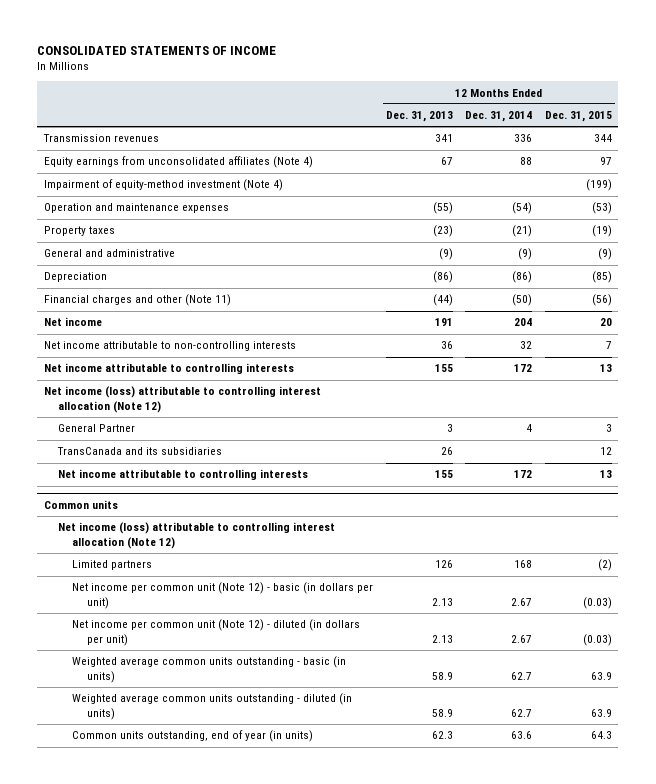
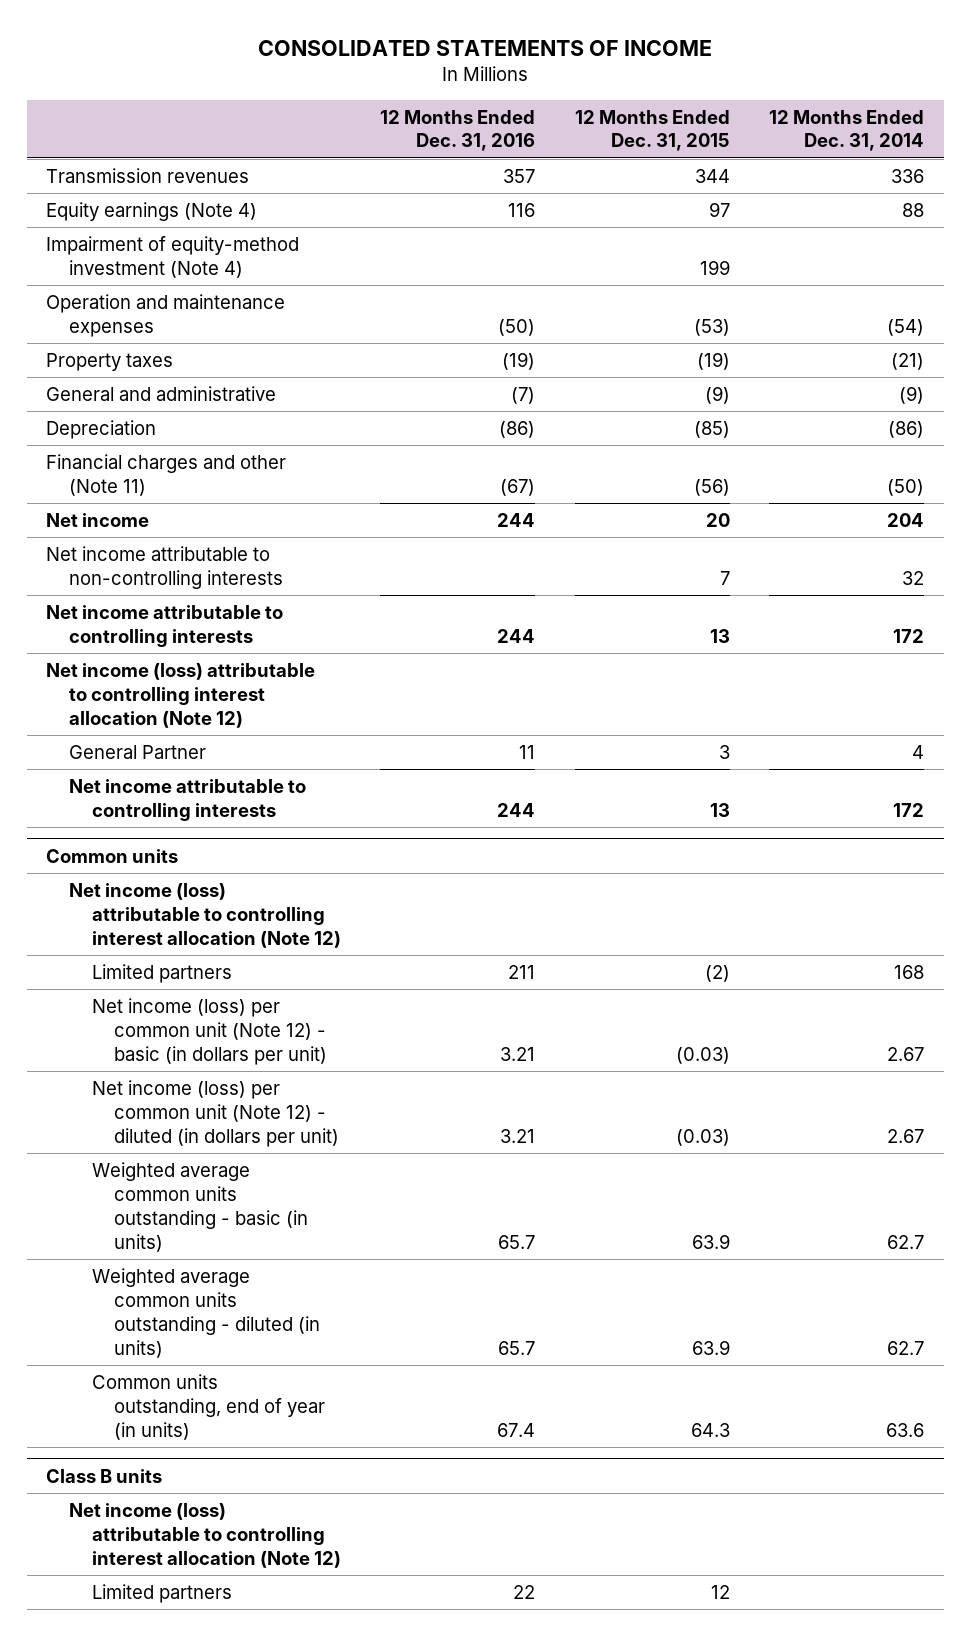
[385,111,453,123] Dec. 31, 2013 -> none
none -> [380,109,536,152] 12 Months Ended Dec. 31, 2016
[43,156,313,169] Equity earnings from unconsolidated affiliates (Note 4) -> [46,201,258,221] Equity earnings (Note 4)
[586,179,613,192] (199) -> [699,259,730,275] 199
[56,447,222,456] TransCanada and its subsidiaries -> none
[72,582,374,609] Net income per common unit (Note 12) - basic (in dollars per unit) -> [91,997,328,1065] Net income (loss) per common unit (Note 12) - basic (in dollars per unit)
[72,619,361,646] Net income per common unit (Note 12) - diluted (in dollars per unit) -> [91,1079,340,1147] Net income (loss) per common unit (Note 12) - diluted (in dollars per unit)
none -> [46,1468,163,1483] Class B units
none -> [69,1502,341,1568] Net income (loss) attributable to controlling interest allocation (Note 12)
none -> [91,1583,232,1603] Limited partners

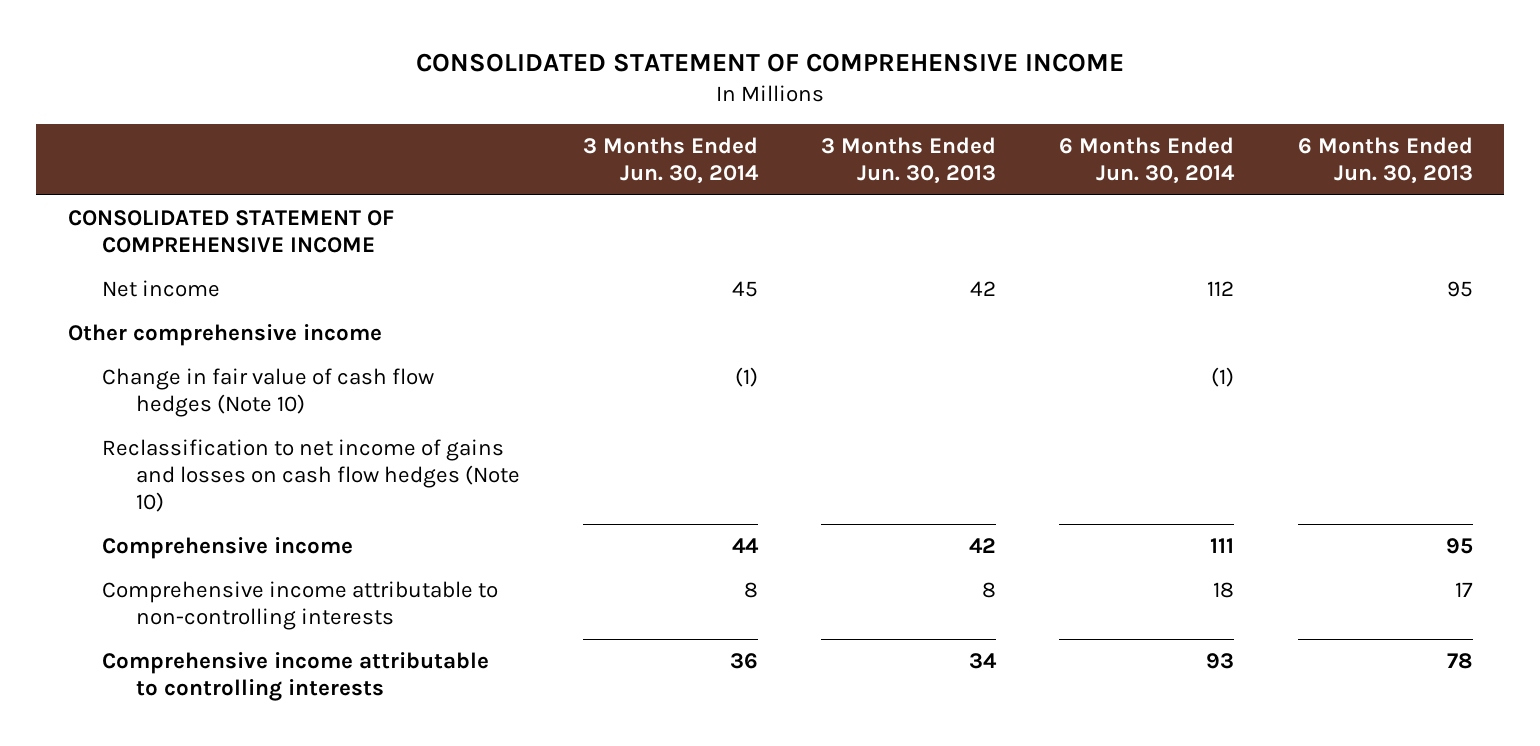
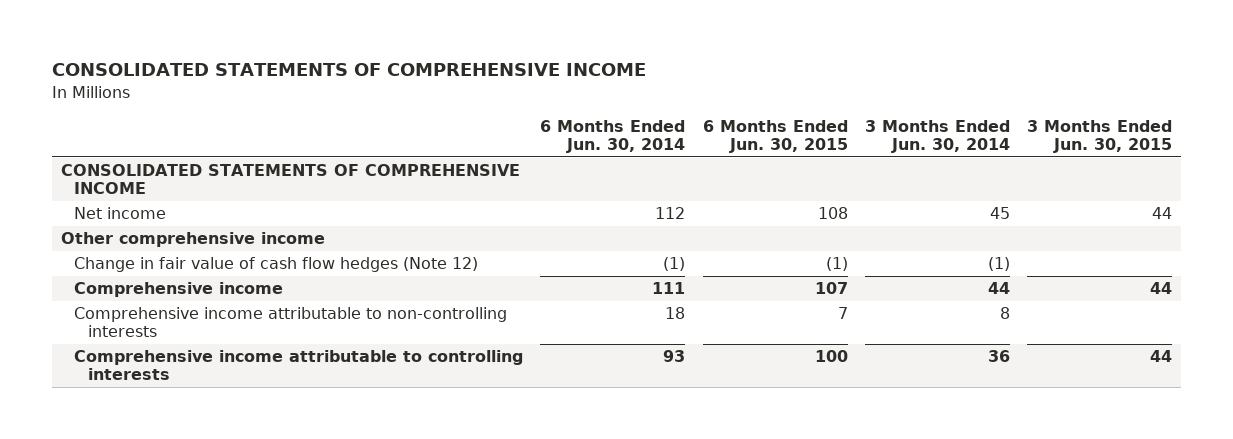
[416,52,1125,72] CONSOLIDATED STATEMENT OF COMPREHENSIVE INCOME -> [51,63,646,77] CONSOLIDATED STATEMENTS OF COMPREHENSIVE INCOME
[821,136,997,184] 3 Months Ended Jun. 30, 2013 -> none
[1297,136,1473,184] 6 Months Ended Jun. 30, 2013 -> none
none -> [702,119,848,154] 6 Months Ended Jun. 30, 2015
none -> [1026,119,1172,154] 3 Months Ended Jun. 30, 2015
[67,210,394,254] CONSOLIDATED STATEMENT OF COMPREHENSIVE INCOME -> [60,164,520,195] CONSOLIDATED STATEMENTS OF COMPREHENSIVE INCOME
[101,439,520,513] Reclassification to net income of gains and losses on cash flow hedges (Note 10) -> none
[101,368,434,418] Change in fair value of cash flow hedges (Note 10) -> [74,257,479,273] Change in fair value of cash flow hedges (Note 12)

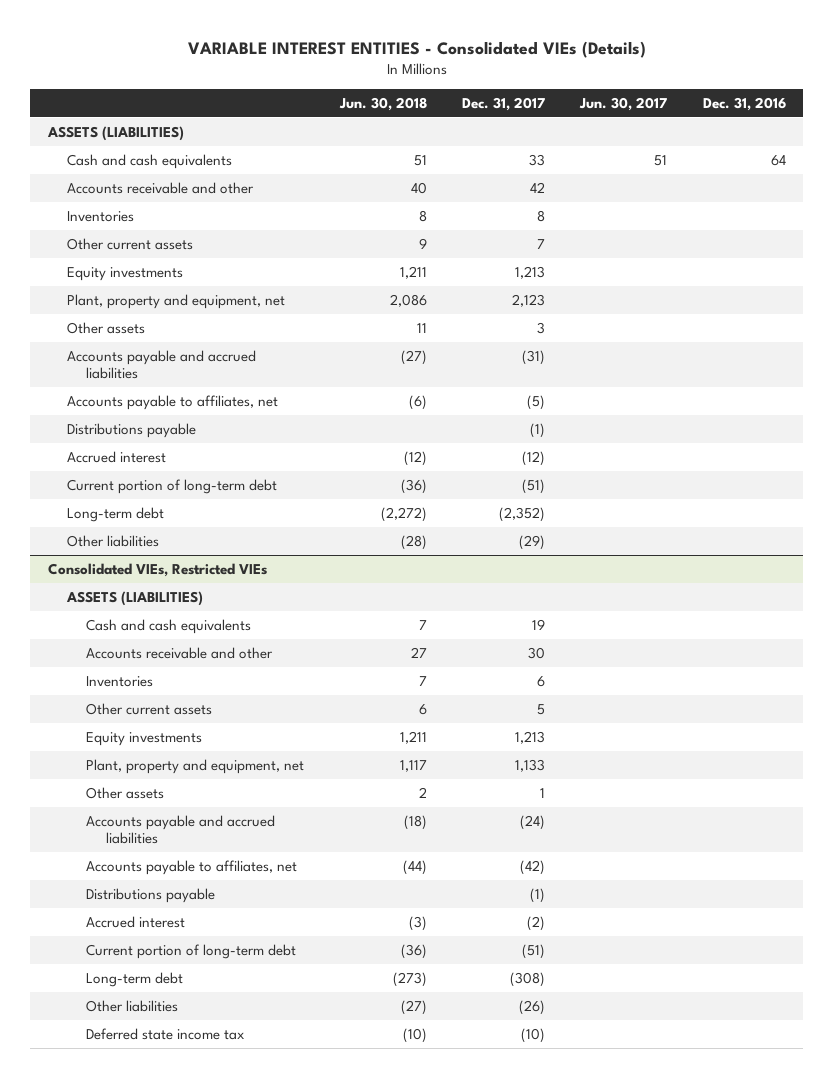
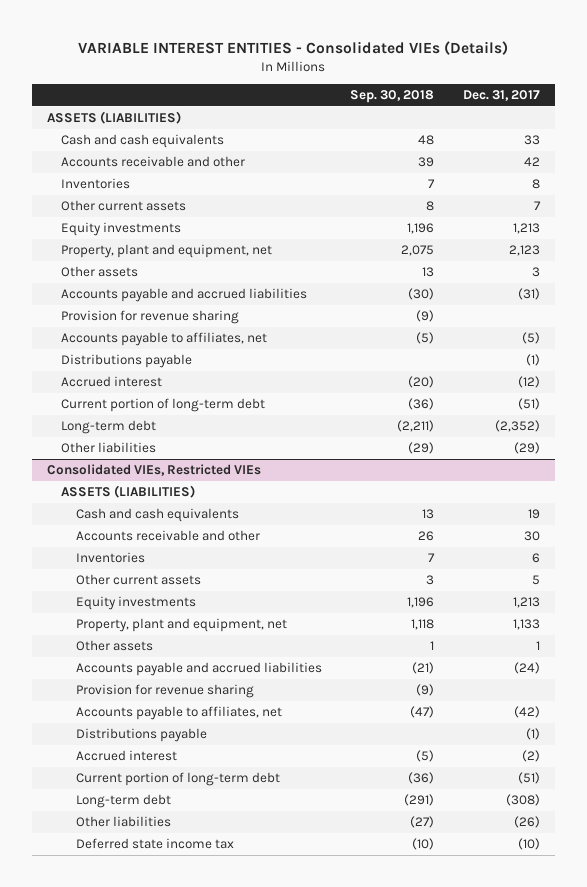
[338,96,427,111] Jun. 30, 2018 -> none
[579,96,668,111] Jun. 30, 2017 -> none
[702,96,786,111] Dec. 31, 2016 -> none
none -> [350,90,435,104] Sep. 30, 2018
[67,293,286,309] Plant, property and equipment, net -> [61,244,273,259] Property, plant and equipment, net
none -> [61,310,240,325] Provision for revenue sharing
[86,758,305,774] Plant, property and equipment, net -> [75,618,287,633] Property, plant and equipment, net
none -> [75,684,254,699] Provision for revenue sharing

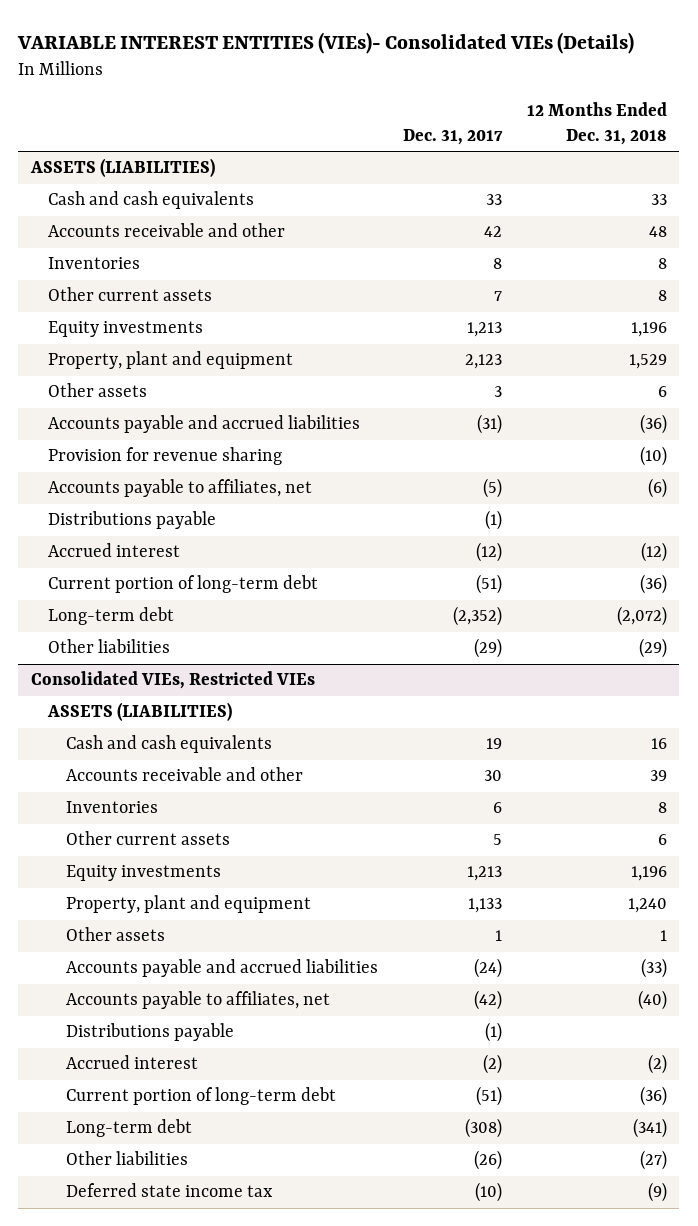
[78,40,509,55] VARIABLE INTEREST ENTITIES - Consolidated VIEs (Details) -> [17,31,635,54] VARIABLE INTEREST ENTITIES (VIEs)- Consolidated VIEs (Details)
[350,90,435,104] Sep. 30, 2018 -> none
none -> [526,102,667,146] 12 Months Ended Dec. 31, 2018
[61,244,273,259] Property, plant and equipment, net -> [48,351,294,370] Property, plant and equipment
[75,618,287,633] Property, plant and equipment, net -> [65,895,311,914] Property, plant and equipment
[75,684,254,699] Provision for revenue sharing -> none

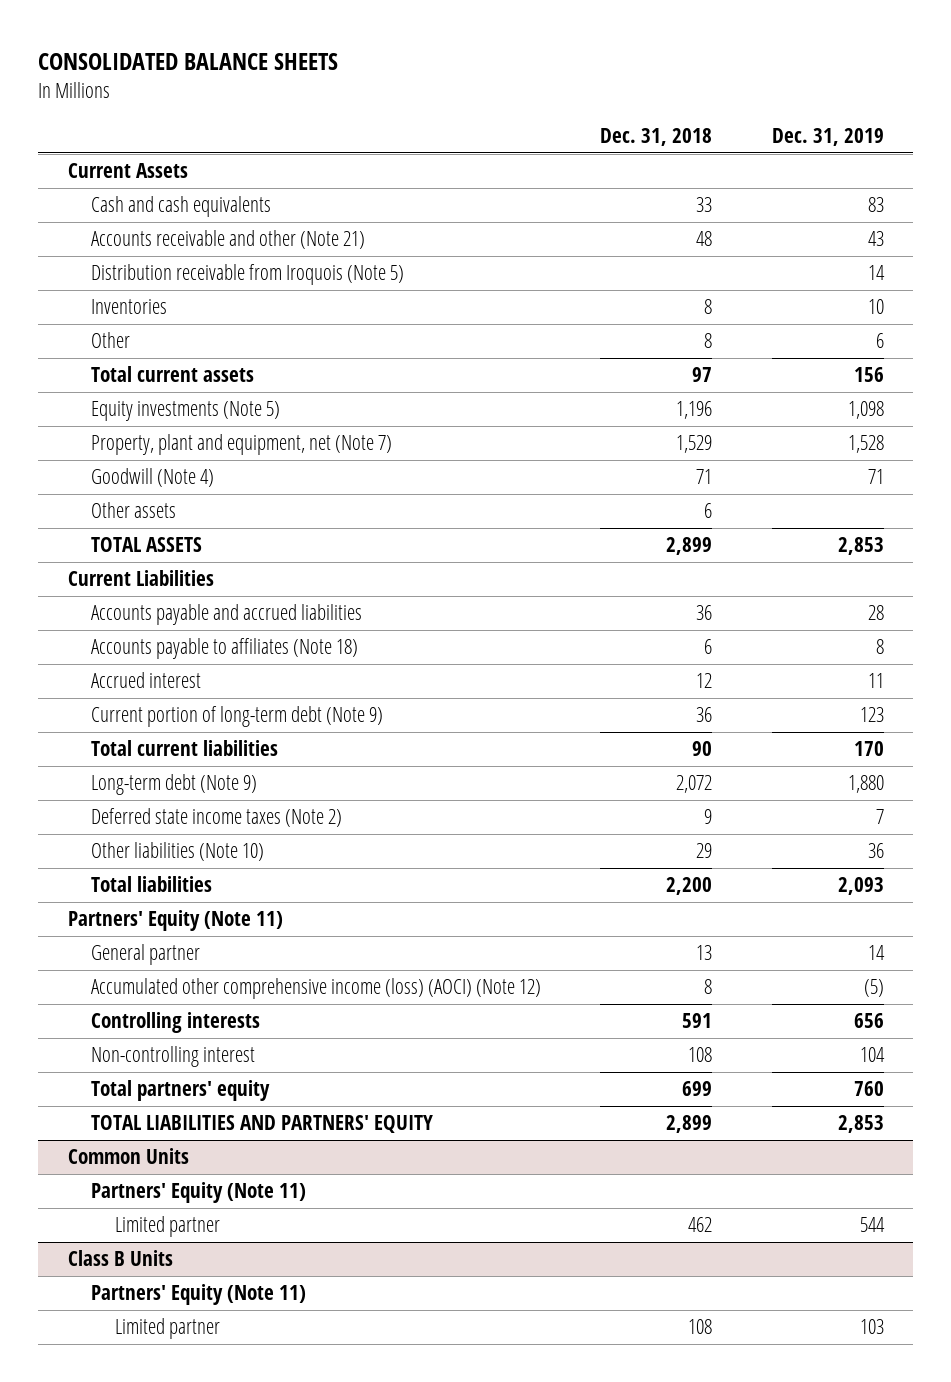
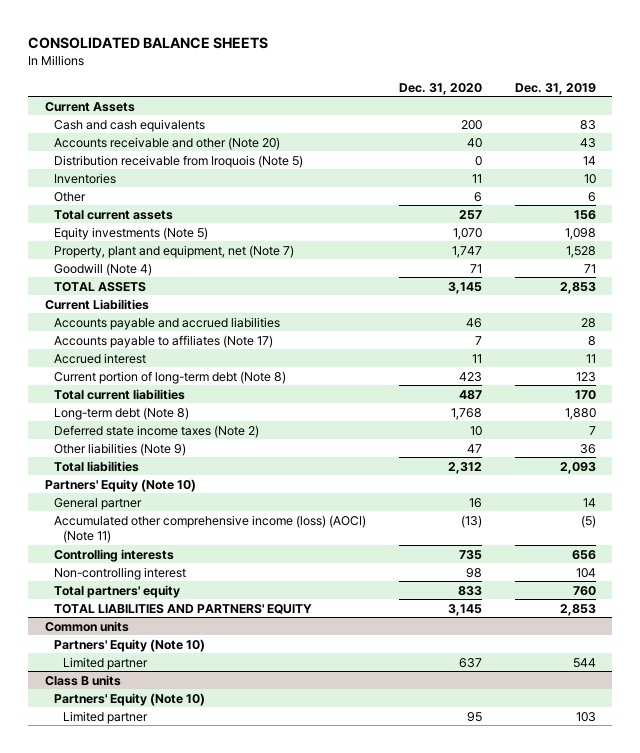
[600,128,713,147] Dec. 31, 2018 -> none
none -> [398,82,482,95] Dec. 31, 2020
[91,230,366,250] Accounts receivable and other (Note 21) -> [53,136,280,150] Accounts receivable and other (Note 20)
[91,502,177,519] Other assets -> none
[91,638,359,660] Accounts payable to affiliates (Note 18) -> [53,334,273,348] Accounts payable to affiliates (Note 17)
[91,706,384,728] Current portion of long-term debt (Note 9) -> [53,370,286,384] Current portion of long-term debt (Note 8)
[91,774,258,796] Long-term debt (Note 9) -> [53,406,189,420] Long-term debt (Note 8)
[91,842,265,862] Other liabilities (Note 10) -> [53,442,186,456] Other liabilities (Note 9)
[67,910,283,932] Partners' Equity (Note 11) -> [44,478,196,492] Partners' Equity (Note 10)
[91,978,542,1000] Accumulated other comprehensive income (loss) (AOCI) (Note 12) -> [53,514,366,544] Accumulated other comprehensive income (loss) (AOCI) (Note 11)
[67,1148,189,1165] Common Units -> [44,620,129,632] Common units
[91,1182,307,1204] Partners' Equity (Note 11) -> [53,638,205,652] Partners' Equity (Note 10)
[67,1250,173,1267] Class B Units -> [44,674,121,686] Class B units
[91,1284,307,1306] Partners' Equity (Note 11) -> [53,692,205,706] Partners' Equity (Note 10)

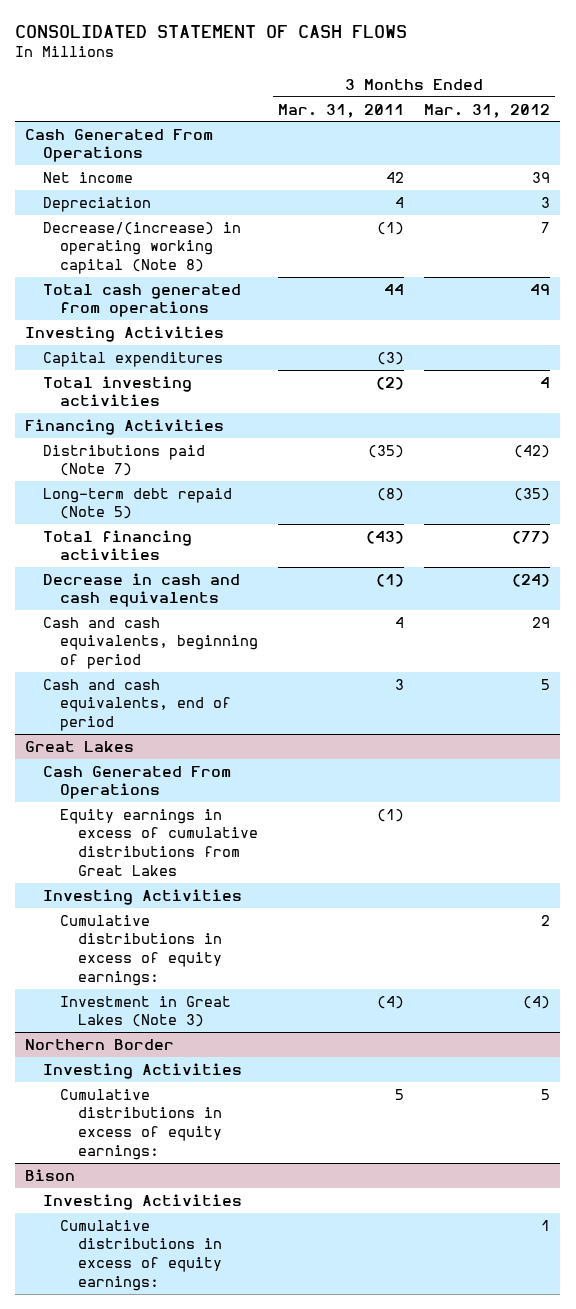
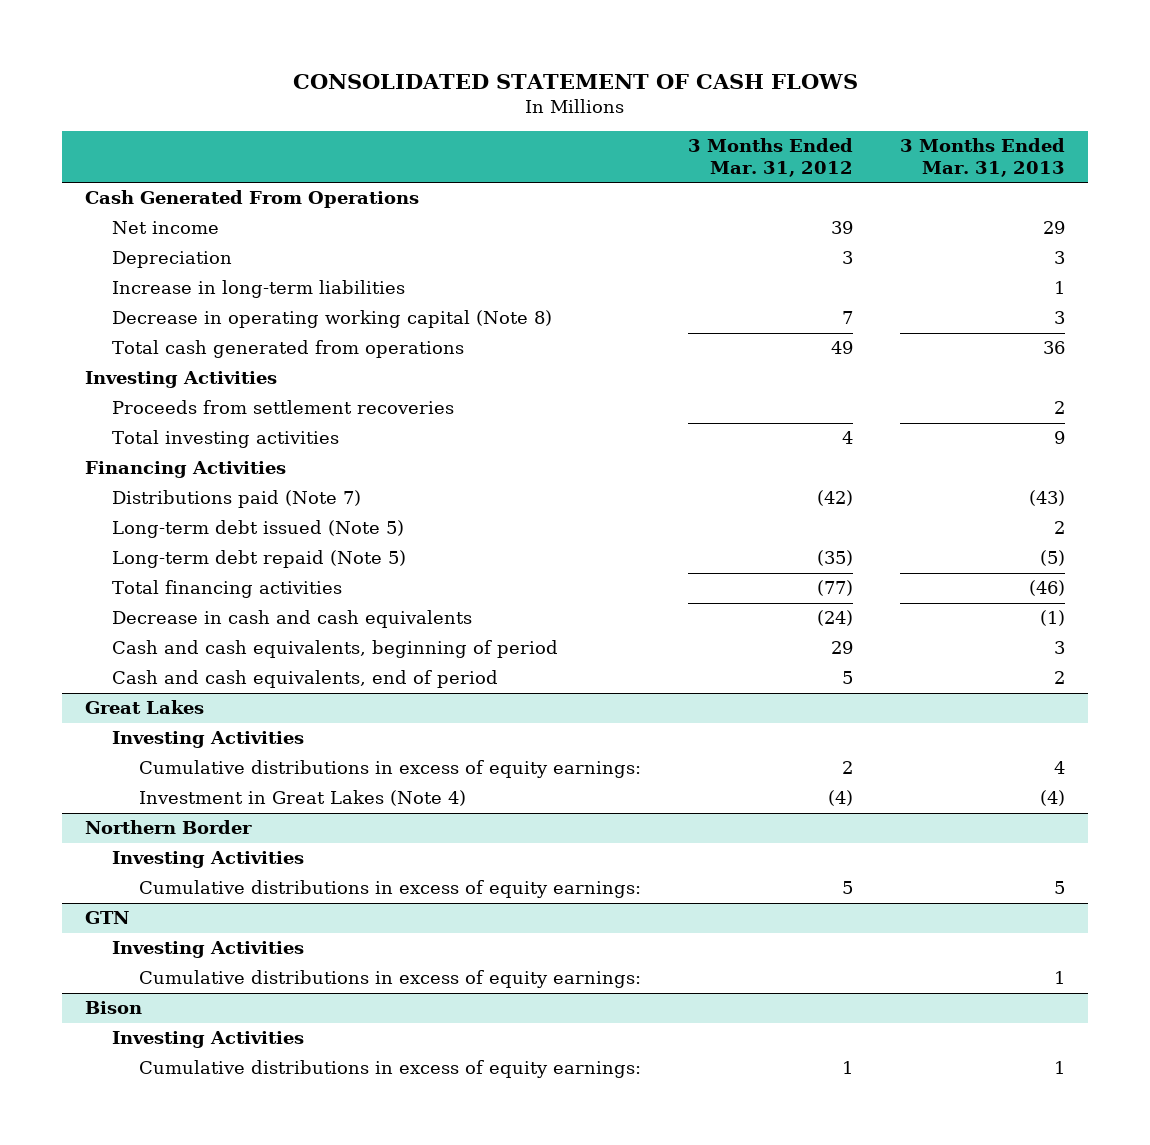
[278,103,405,118] Mar. 31, 2011 -> none
none -> [900,138,1066,177] 3 Months Ended Mar. 31, 2013
none -> [112,280,406,299] Increase in long-term liabilities
[42,221,241,275] Decrease/(increase) in operating working capital (Note 8) -> [112,310,553,329] Decrease in operating working capital (Note 8)
[42,351,223,367] Capital expenditures -> none
none -> [112,400,455,415] Proceeds from settlement recoveries
none -> [112,520,405,539] Long-term debt issued (Note 5)
[42,765,231,800] Cash Generated From Operations -> none
[60,808,258,876] Equity earnings in excess of cumulative distributions from Great Lakes -> none
[60,995,232,1028] Investment in Great Lakes (Note 3) -> [139,790,467,807] Investment in Great Lakes (Note 4)
none -> [85,911,130,925] GTN
none -> [112,941,305,959] Investing Activities
none -> [139,970,642,989] Cumulative distributions in excess of equity earnings:

